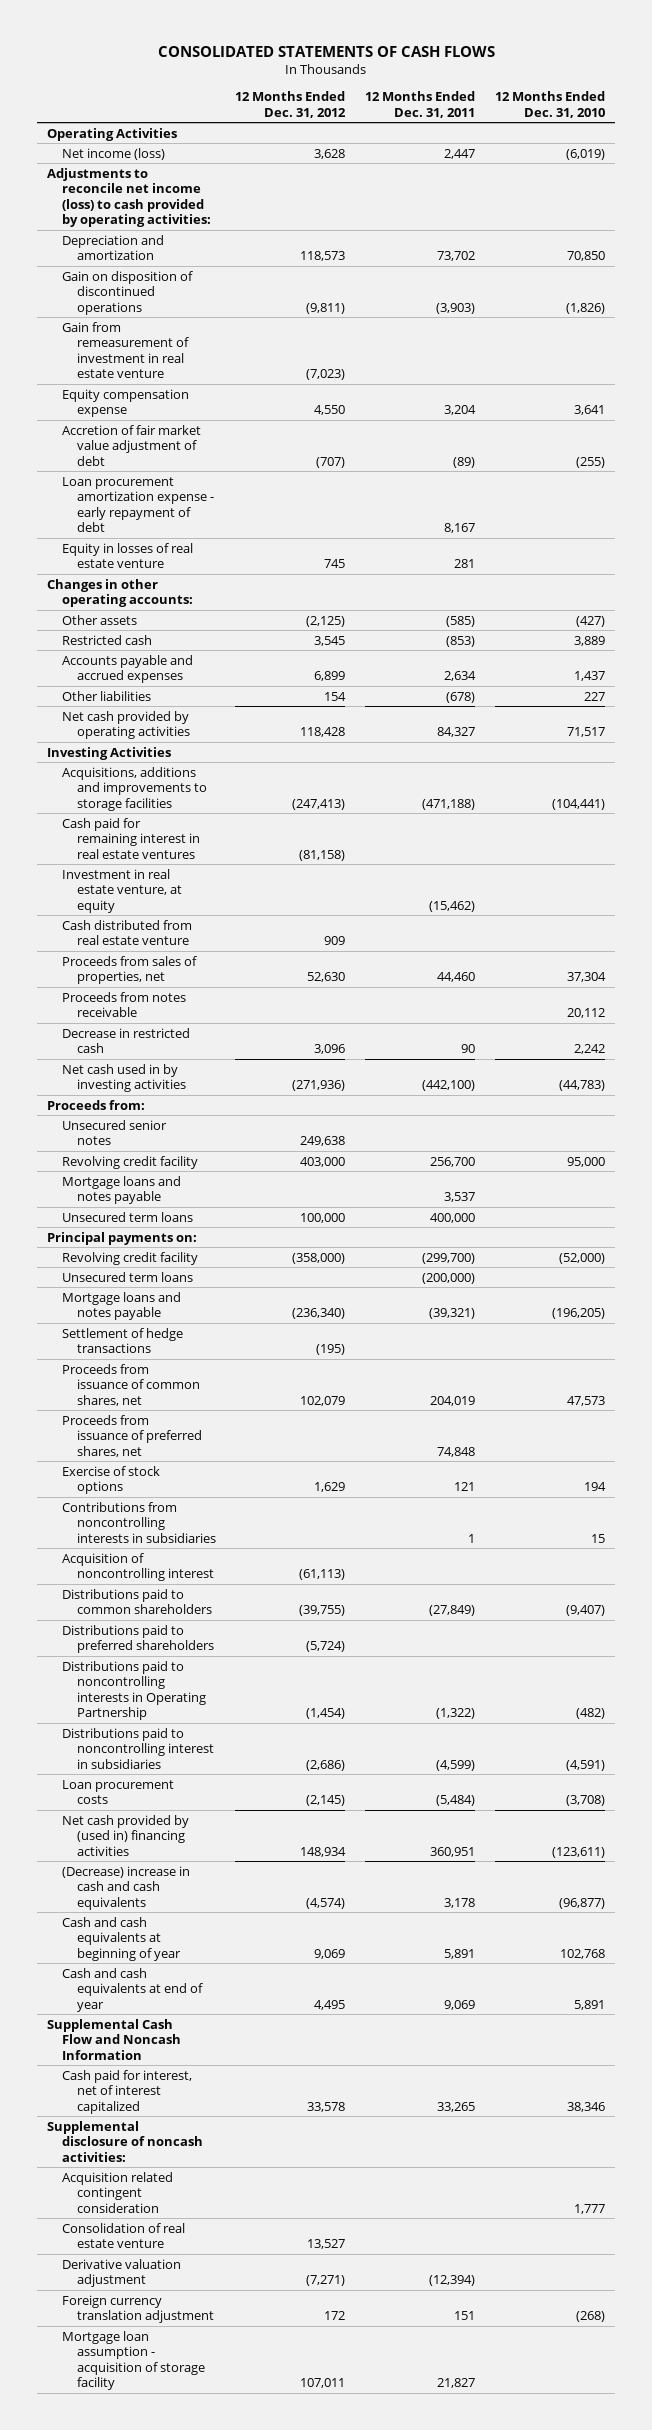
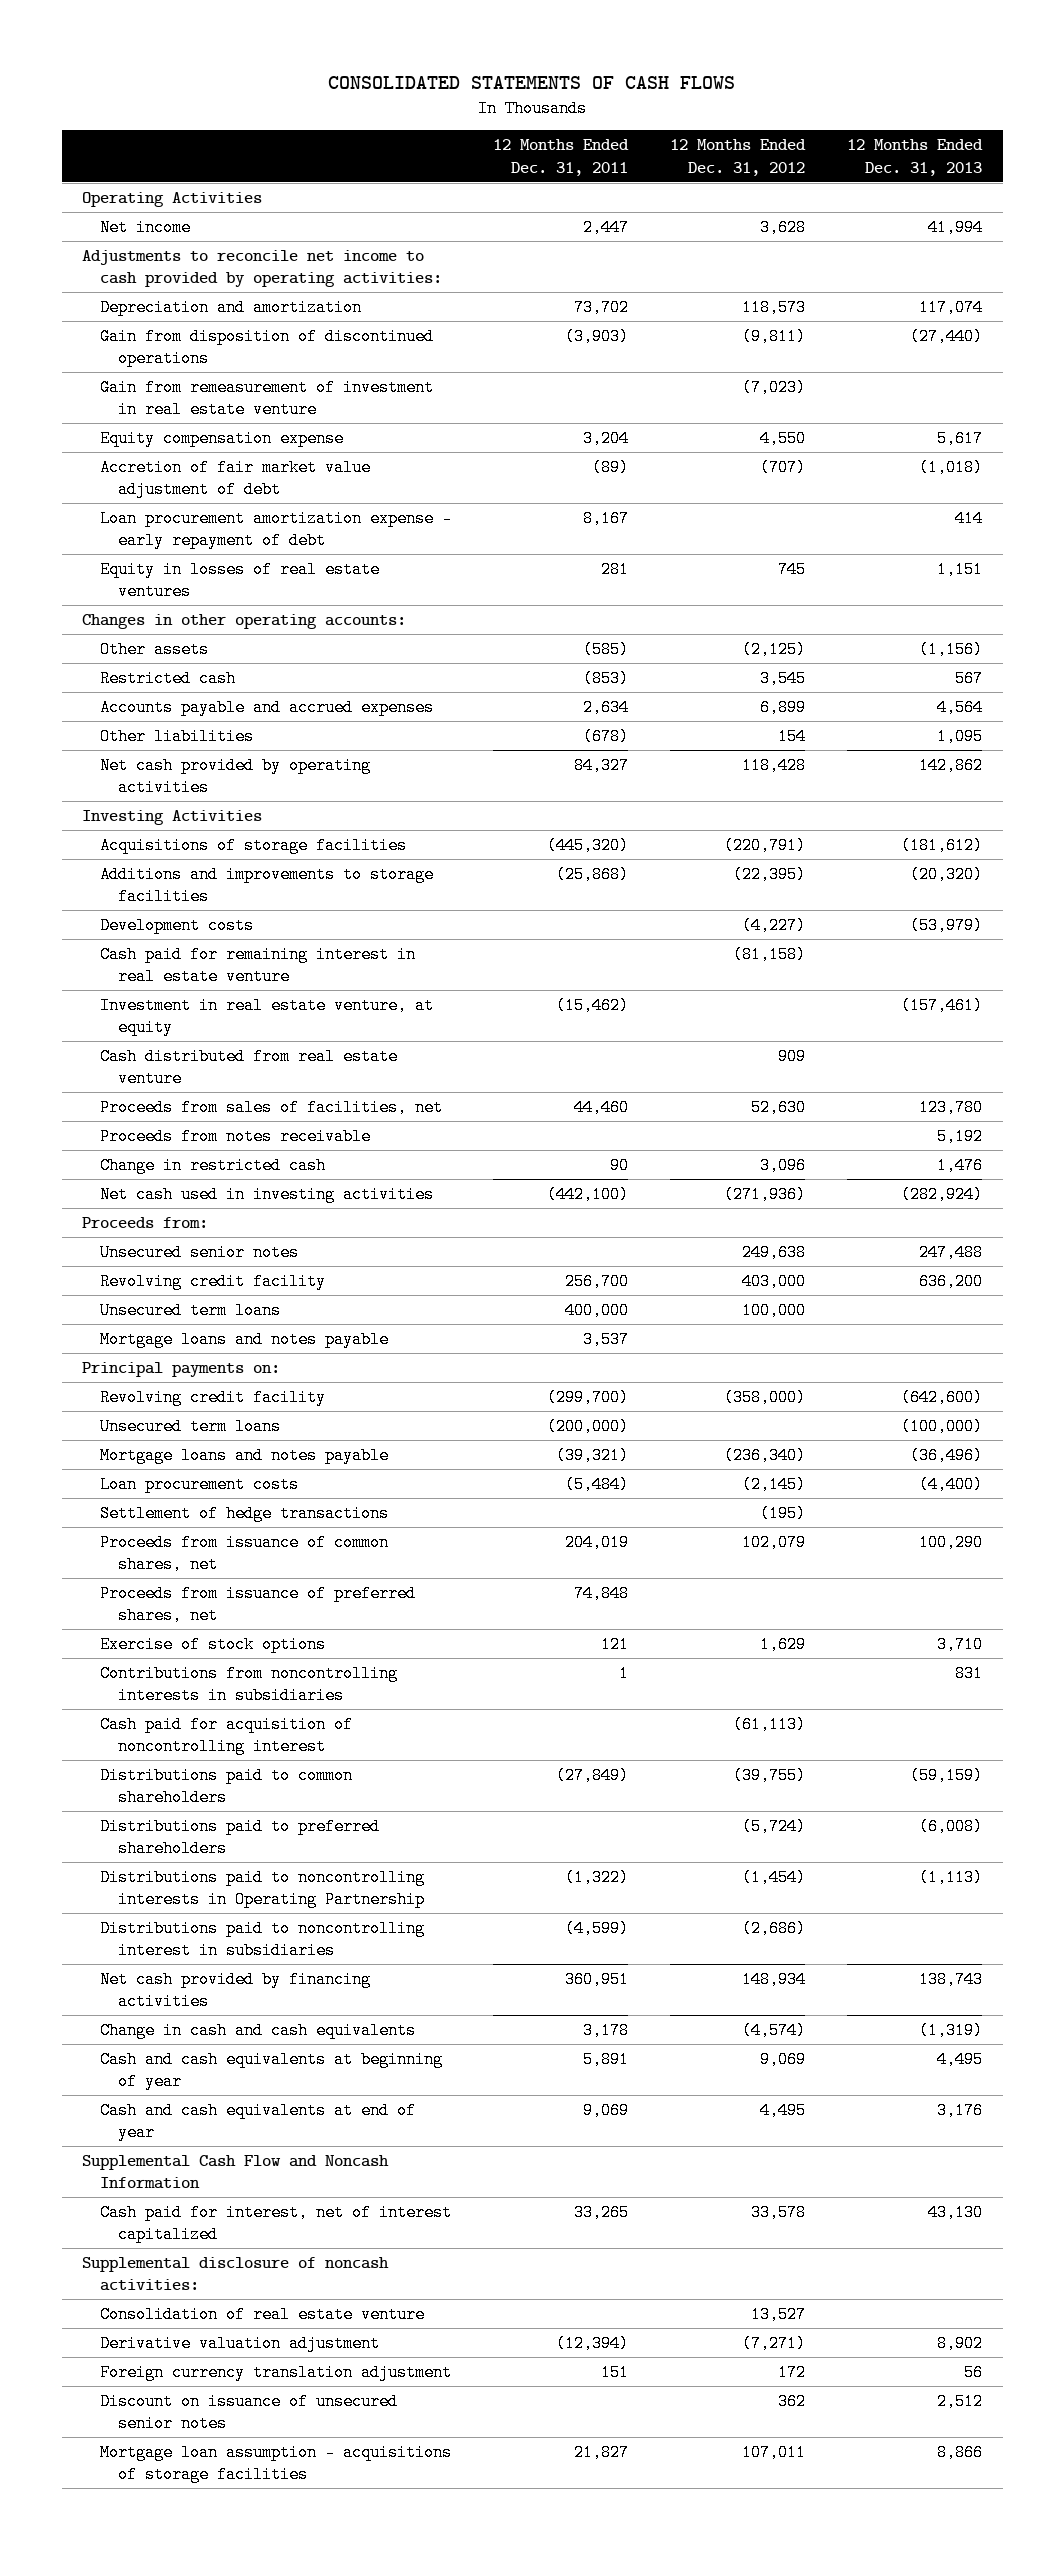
[495,91,606,119] 12 Months Ended Dec. 31, 2010 -> none
none -> [846,139,983,176] 12 Months Ended Dec. 31, 2013
[61,147,165,160] Net income (loss) -> [100,218,192,236] Net income
[47,167,211,228] Adjustments to reconcile net income (loss) to cash provided by operating activities: -> [82,249,443,288] Adjustments to reconcile net income to cash provided by operating activities:
[61,270,193,315] Gain on disposition of discontinued operations -> [100,327,435,368] Gain from disposition of discontinued operations
[61,542,193,569] Equity in losses of real estate venture -> [100,560,381,601] Equity in losses of real estate ventures
none -> [100,836,408,854] Acquisitions of storage facilities
[61,766,207,811] Acquisitions, additions and improvements to storage facilities -> [100,865,435,906] Additions and improvements to storage facilities
[292,798,346,810] (247,413) -> [732,865,806,883] (22,395)
[422,798,476,810] (471,188) -> [556,865,630,883] (25,868)
none -> [100,916,255,934] Development costs
[61,817,200,859] Cash paid for remaining interest in real estate ventures -> [100,945,417,986] Cash paid for remaining interest in real estate venture
[61,955,197,985] Proceeds from sales of properties, net -> [100,1098,444,1116] Proceeds from sales of facilities, net
[61,1027,190,1054] Decrease in restricted cash -> [100,1156,327,1174] Change in restricted cash
[61,1063,186,1093] Net cash used in by investing activities -> [100,1185,435,1203] Net cash used in investing activities
[61,1175,181,1205] Mortgage loans and notes payable -> [100,1330,390,1348] Mortgage loans and notes payable
[61,1779,174,1805] Loan procurement costs -> [100,1475,300,1493] Loan procurement costs
[61,1552,214,1582] Acquisition of noncontrolling interest -> [100,1715,354,1756] Cash paid for acquisition of noncontrolling interest
[61,1814,189,1856] Net cash provided by (used in) financing activities -> [100,1970,372,2011] Net cash provided by financing activities
[61,1865,190,1910] (Decrease) increase in cash and cash equivalents -> [100,2021,417,2039] Change in cash and cash equivalents
[61,2171,173,2213] Acquisition related contingent consideration -> none
none -> [100,2392,399,2433] Discount on issuance of unsecured senior notes
[61,2330,205,2391] Mortgage loan assumption - acquisition of storage facility -> [100,2443,453,2484] Mortgage loan assumption - acquisitions of storage facilities

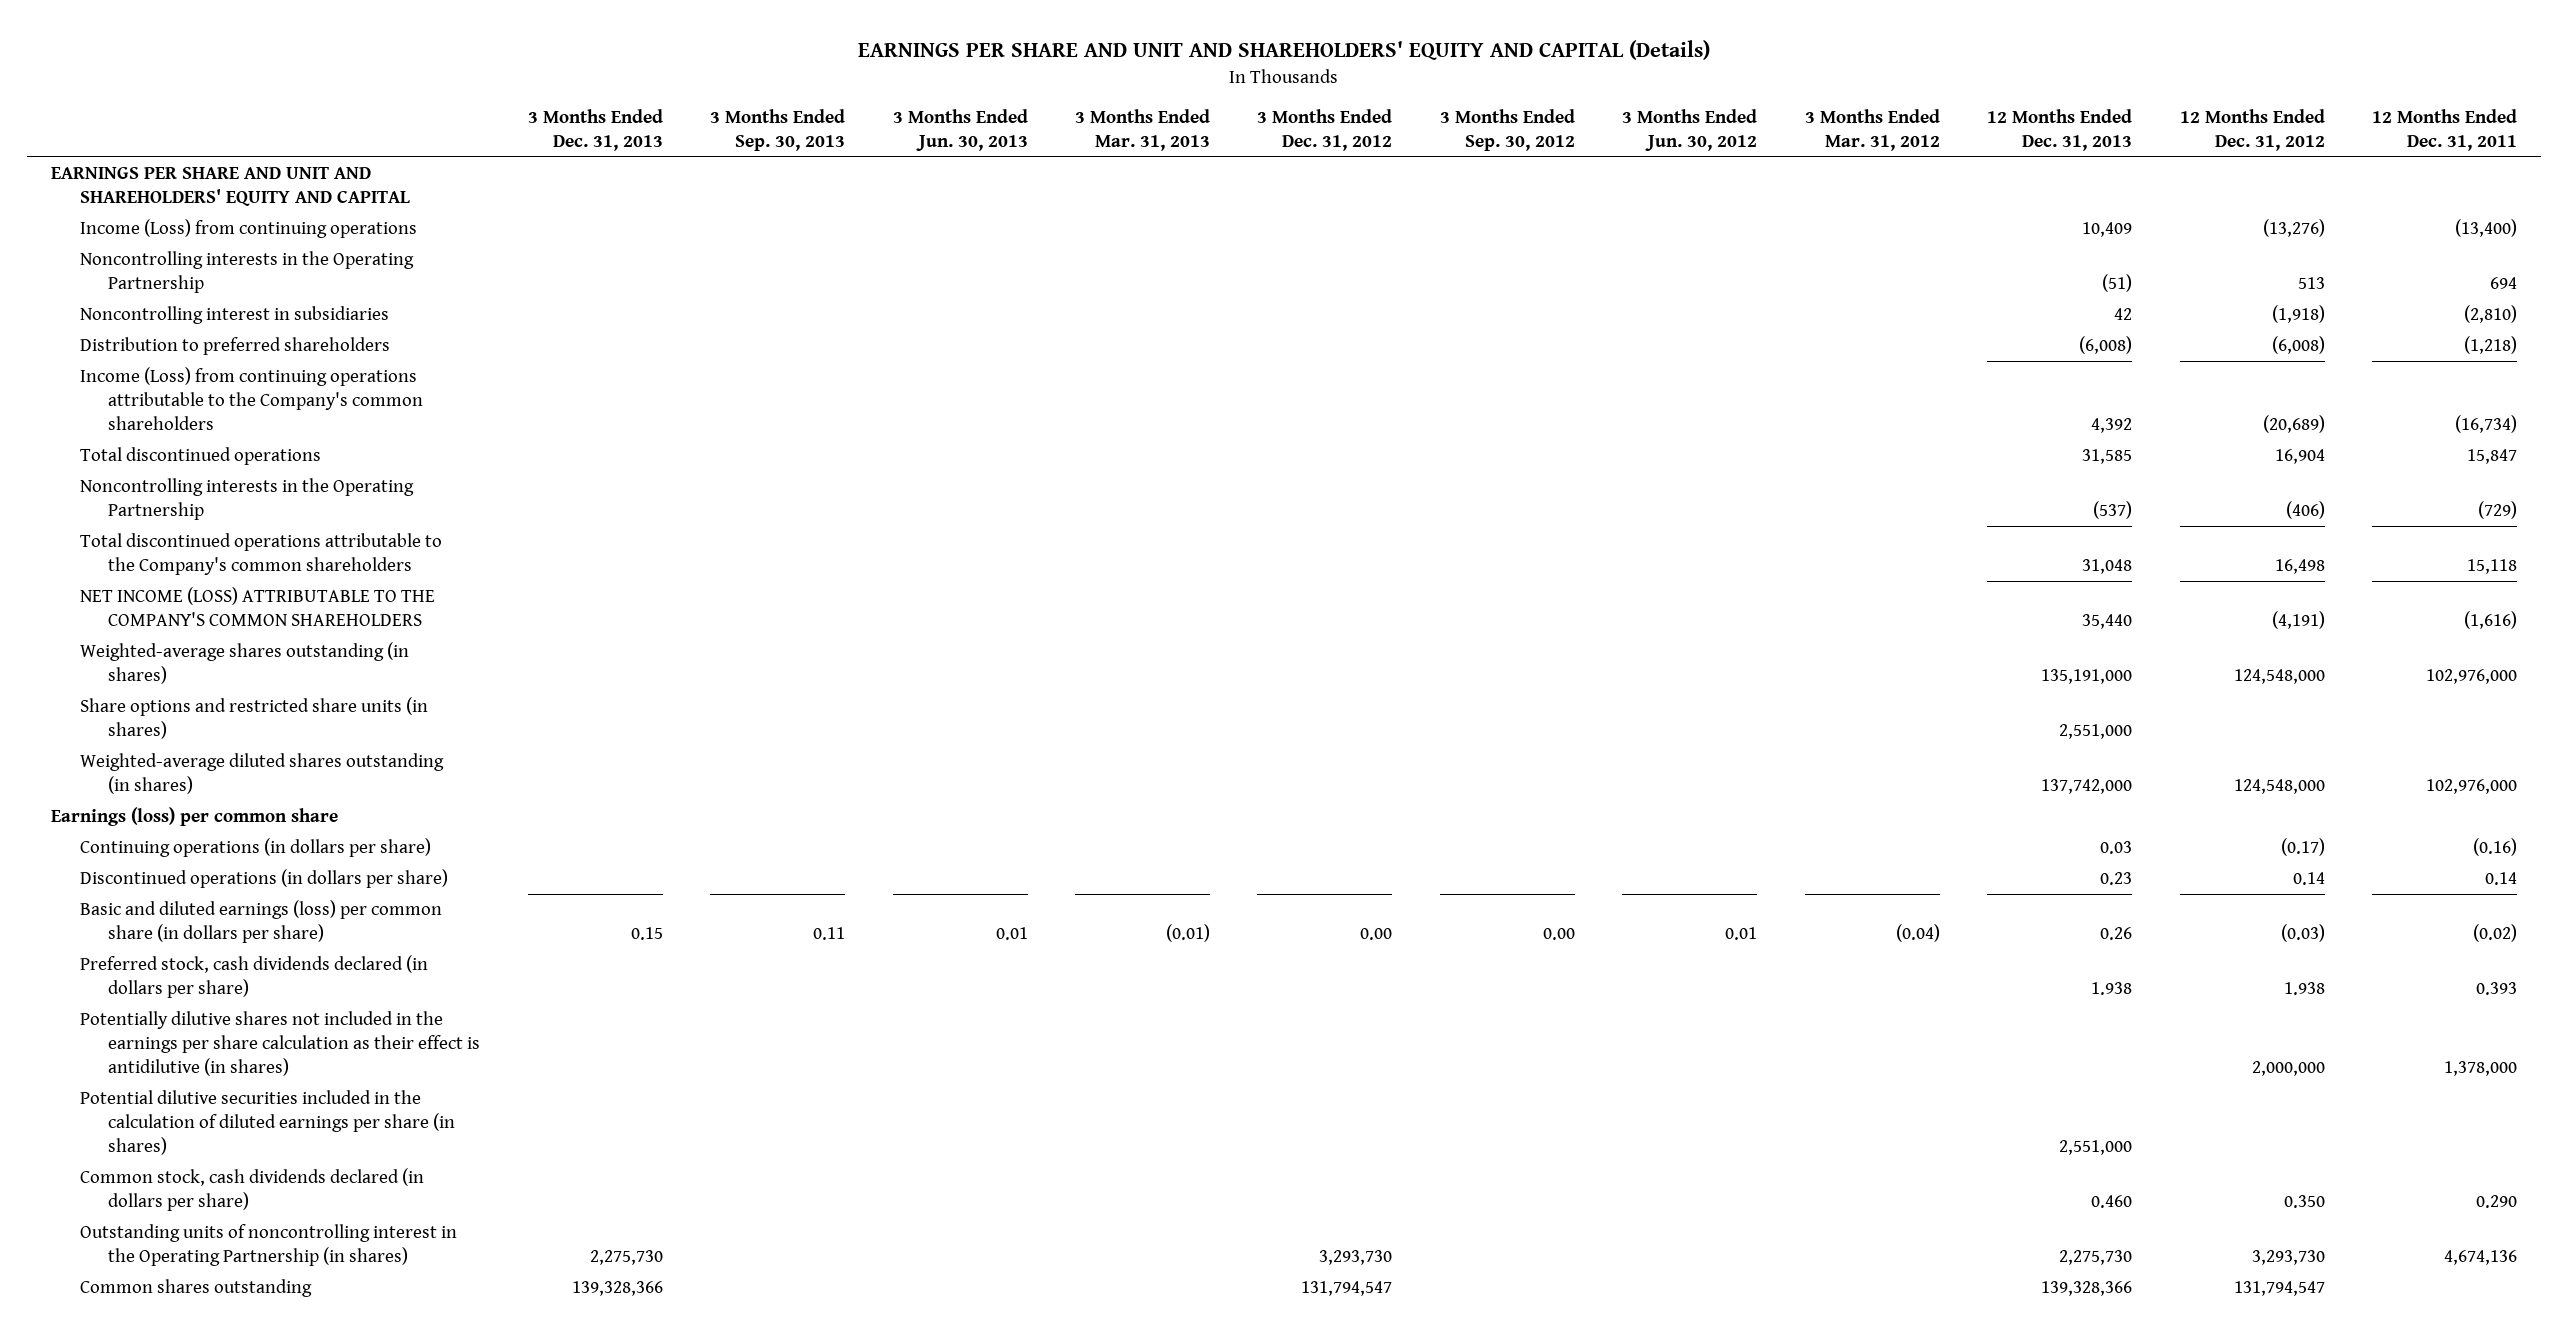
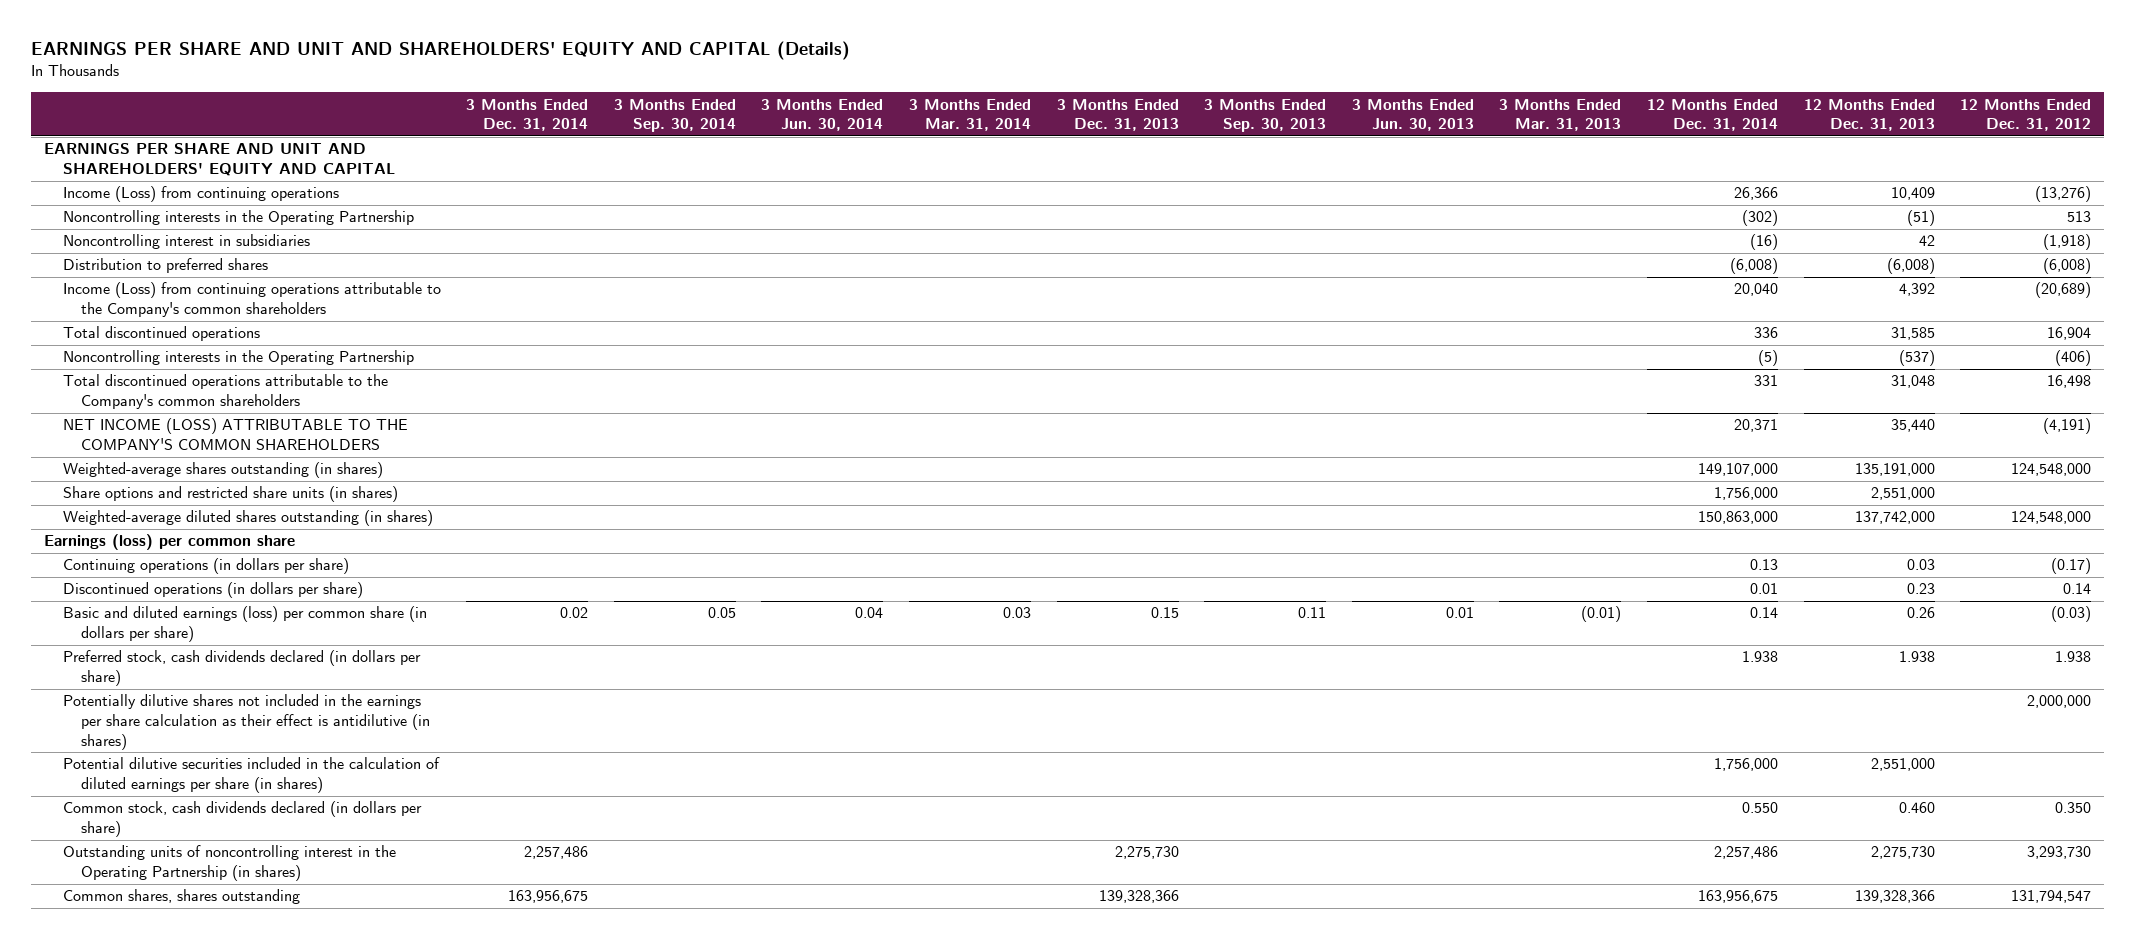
[1257,109,1393,152] 3 Months Ended Dec. 31, 2012 -> none
[1439,109,1575,152] 3 Months Ended Sep. 30, 2012 -> none
[1622,109,1758,152] 3 Months Ended Jun. 30, 2012 -> none
[1804,109,1940,152] 3 Months Ended Mar. 31, 2012 -> none
[2372,109,2518,152] 12 Months Ended Dec. 31, 2011 -> none
none -> [466,98,589,132] 3 Months Ended Dec. 31, 2014
none -> [613,98,736,133] 3 Months Ended Sep. 30, 2014
none -> [761,98,884,132] 3 Months Ended Jun. 30, 2014
none -> [908,98,1031,132] 3 Months Ended Mar. 31, 2014
none -> [1646,98,1778,132] 12 Months Ended Dec. 31, 2014
[79,337,390,356] Distribution to preferred shareholders -> [62,258,268,274] Distribution to preferred shares
[79,1279,312,1298] Common shares outstanding -> [62,889,300,905] Common shares, shares outstanding

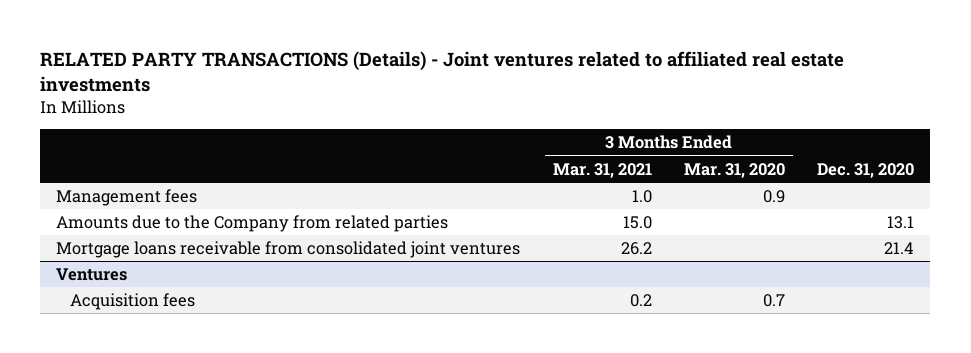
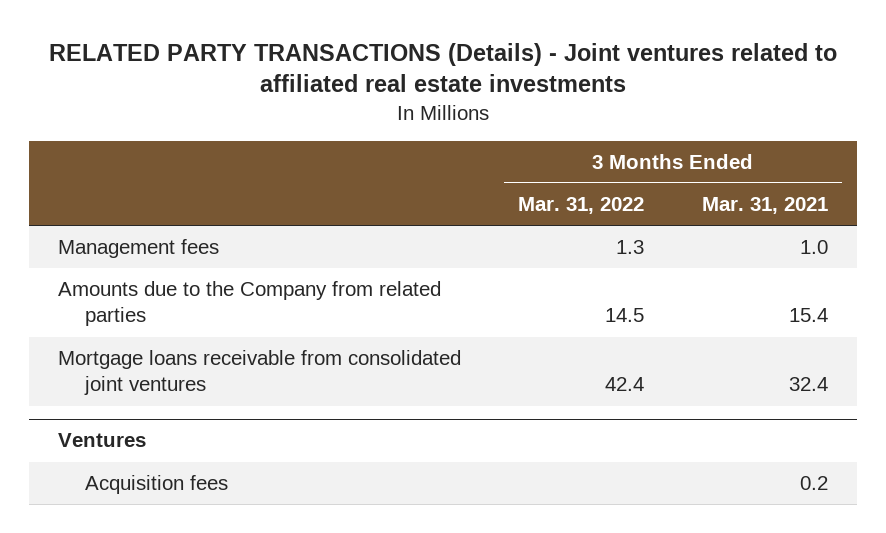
[683,162,785,178] Mar. 31, 2020 -> none
[817,162,915,178] Dec. 31, 2020 -> none
none -> [518,197,645,215] Mar. 31, 2022
[622,216,652,230] 15.0 -> [788,308,828,323] 15.4
[620,242,652,256] 26.2 -> [788,377,828,392] 32.4

